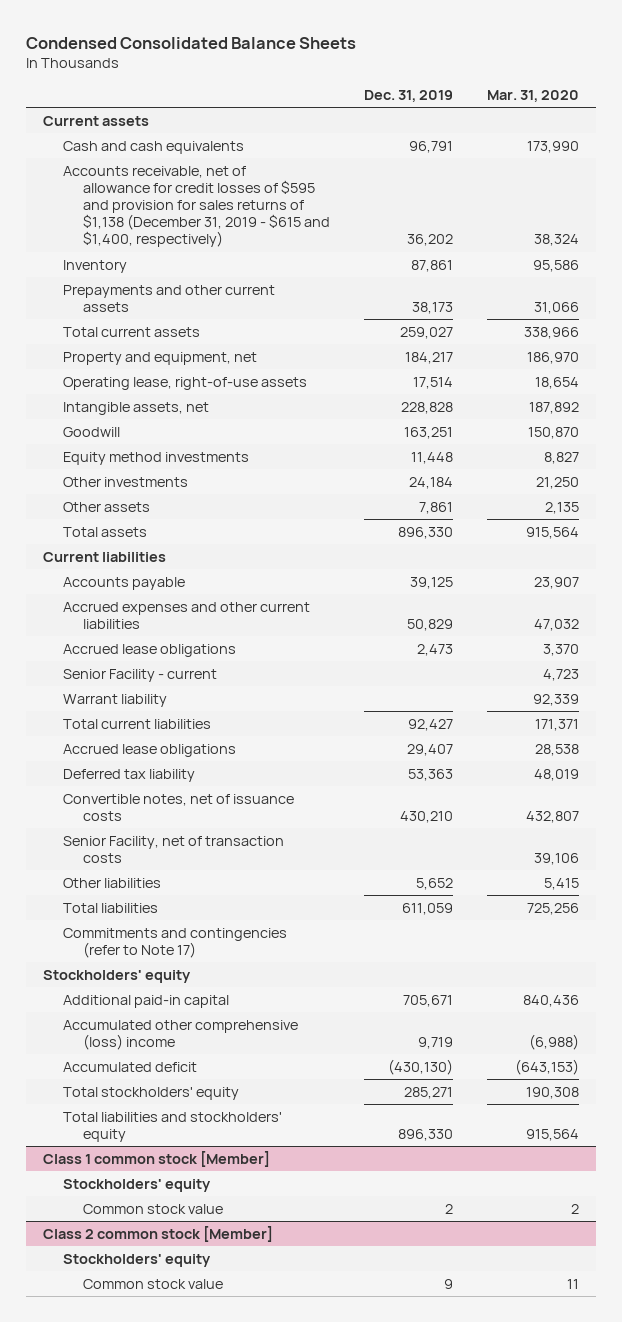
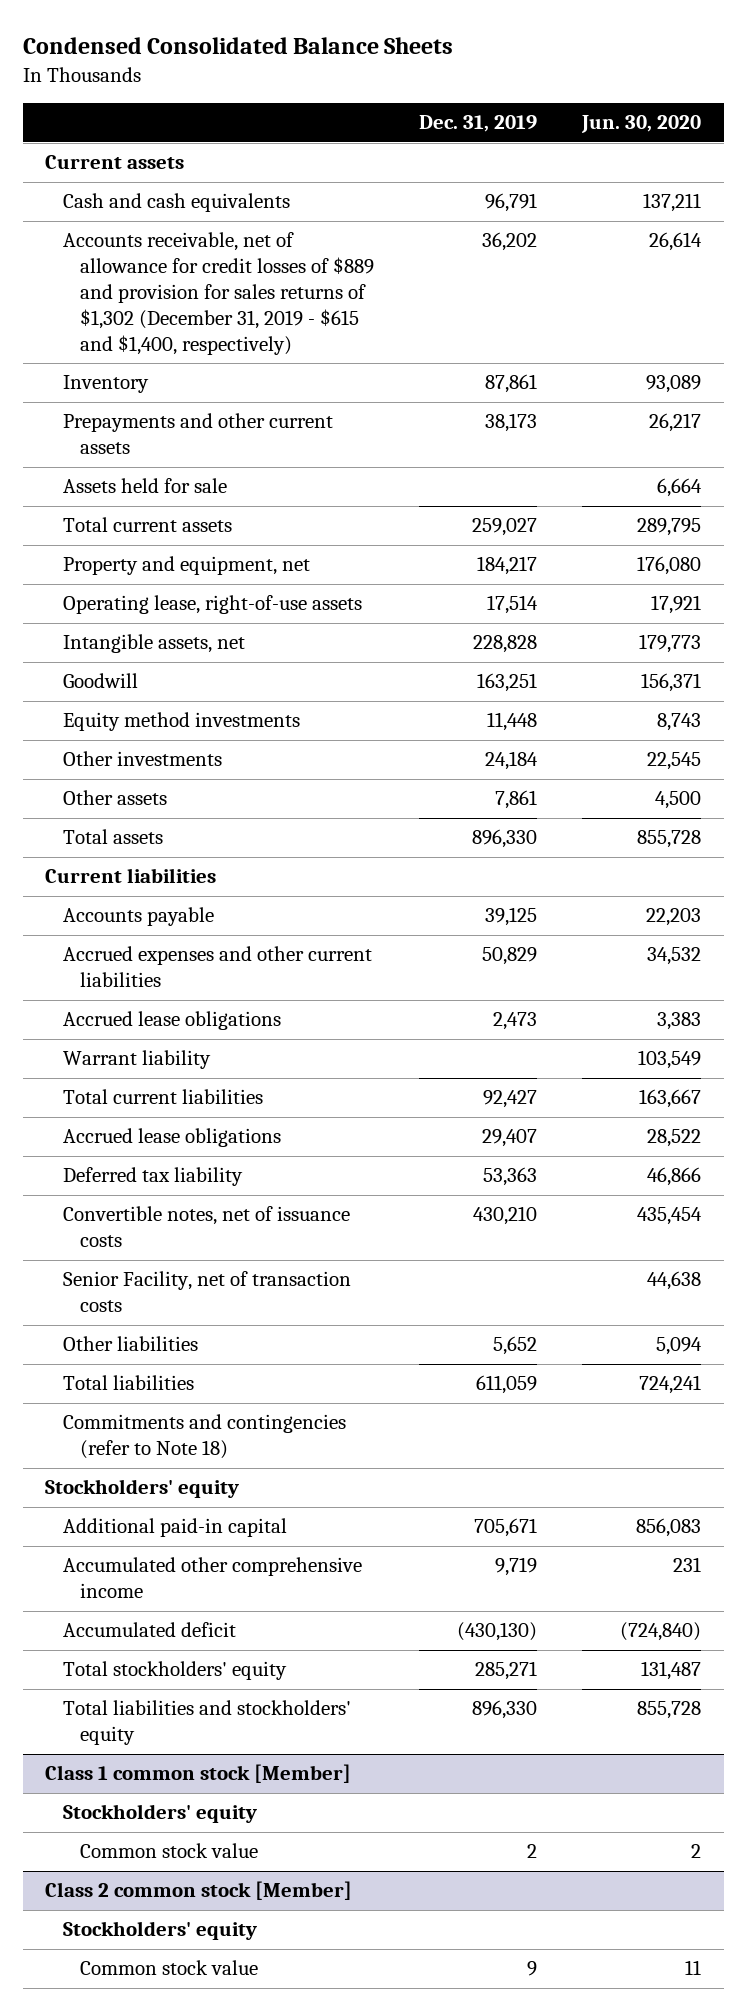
[486,89,579,102] Mar. 31, 2020 -> none
none -> [581,115,702,134] Jun. 30, 2020
[63,165,331,248] Accounts receivable, net of allowance for credit losses of $595 and provision for sales returns of $1,138 (December 31, 2019 - $615 and $1,400, respectively) -> [62,232,375,355] Accounts receivable, net of allowance for credit losses of $889 and provision for sales returns of $1,302 (December 31, 2019 - $615 and $1,400, respectively)
none -> [62,478,227,494] Assets held for sale
[63,668,218,682] Senior Facility - current -> none
[63,927,288,958] Commitments and contingencies (refer to Note 17) -> [62,1414,346,1460] Commitments and contingencies (refer to Note 18)
[63,1019,299,1050] Accumulated other comprehensive (loss) income -> [62,1557,362,1599] Accumulated other comprehensive income

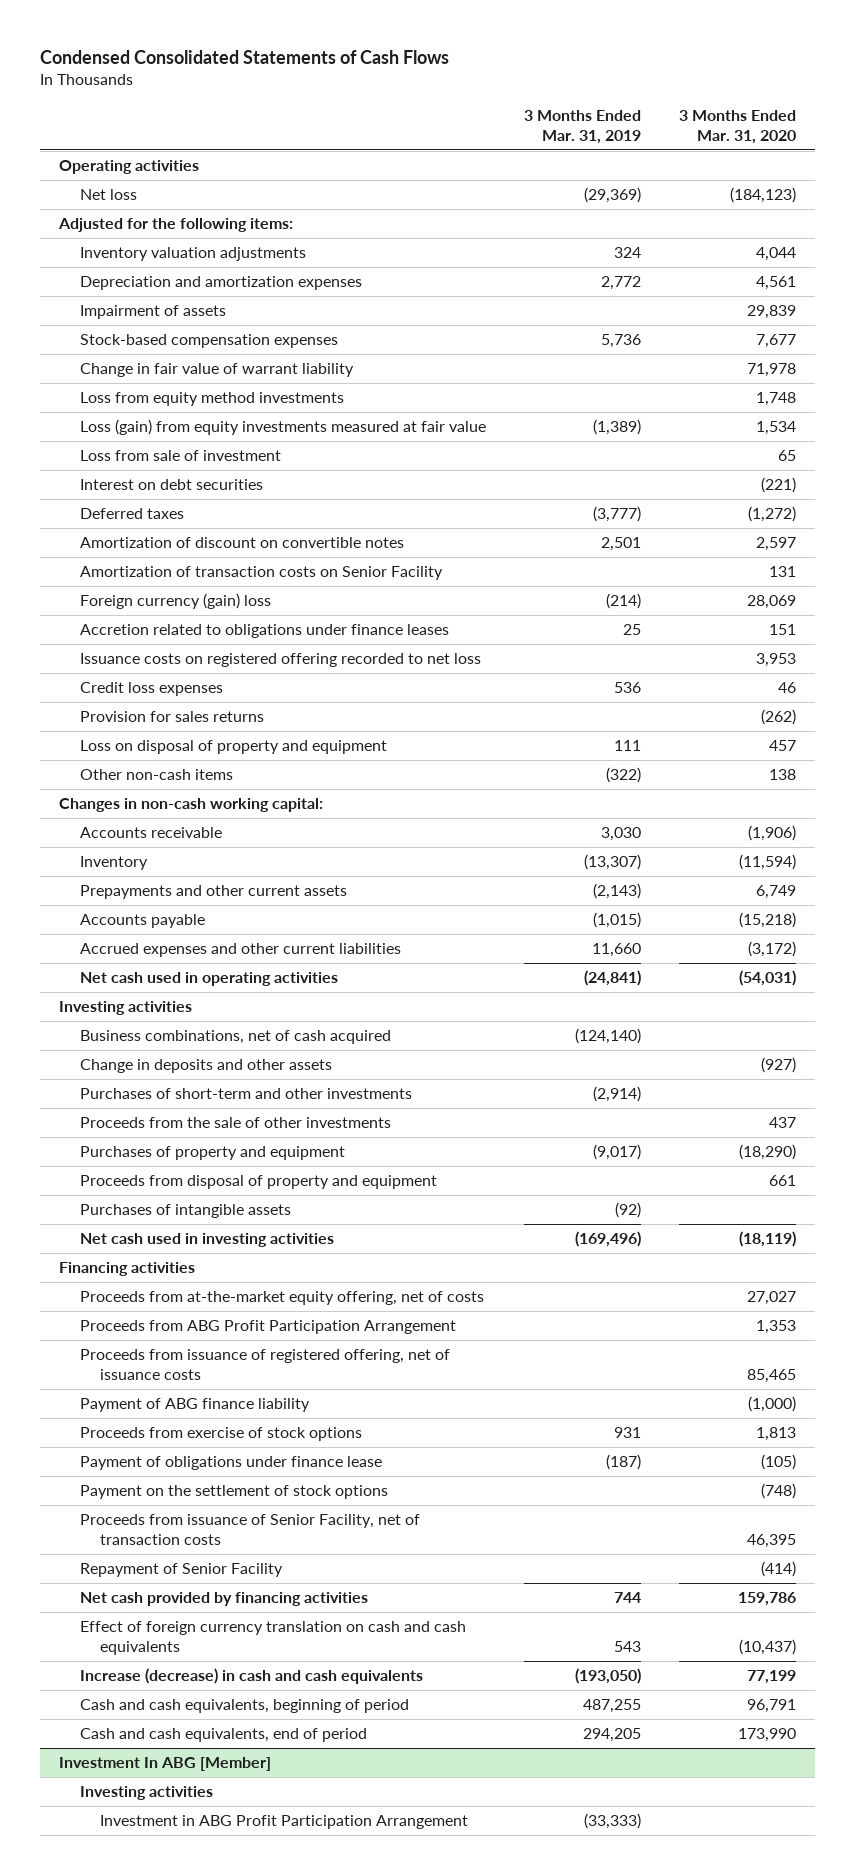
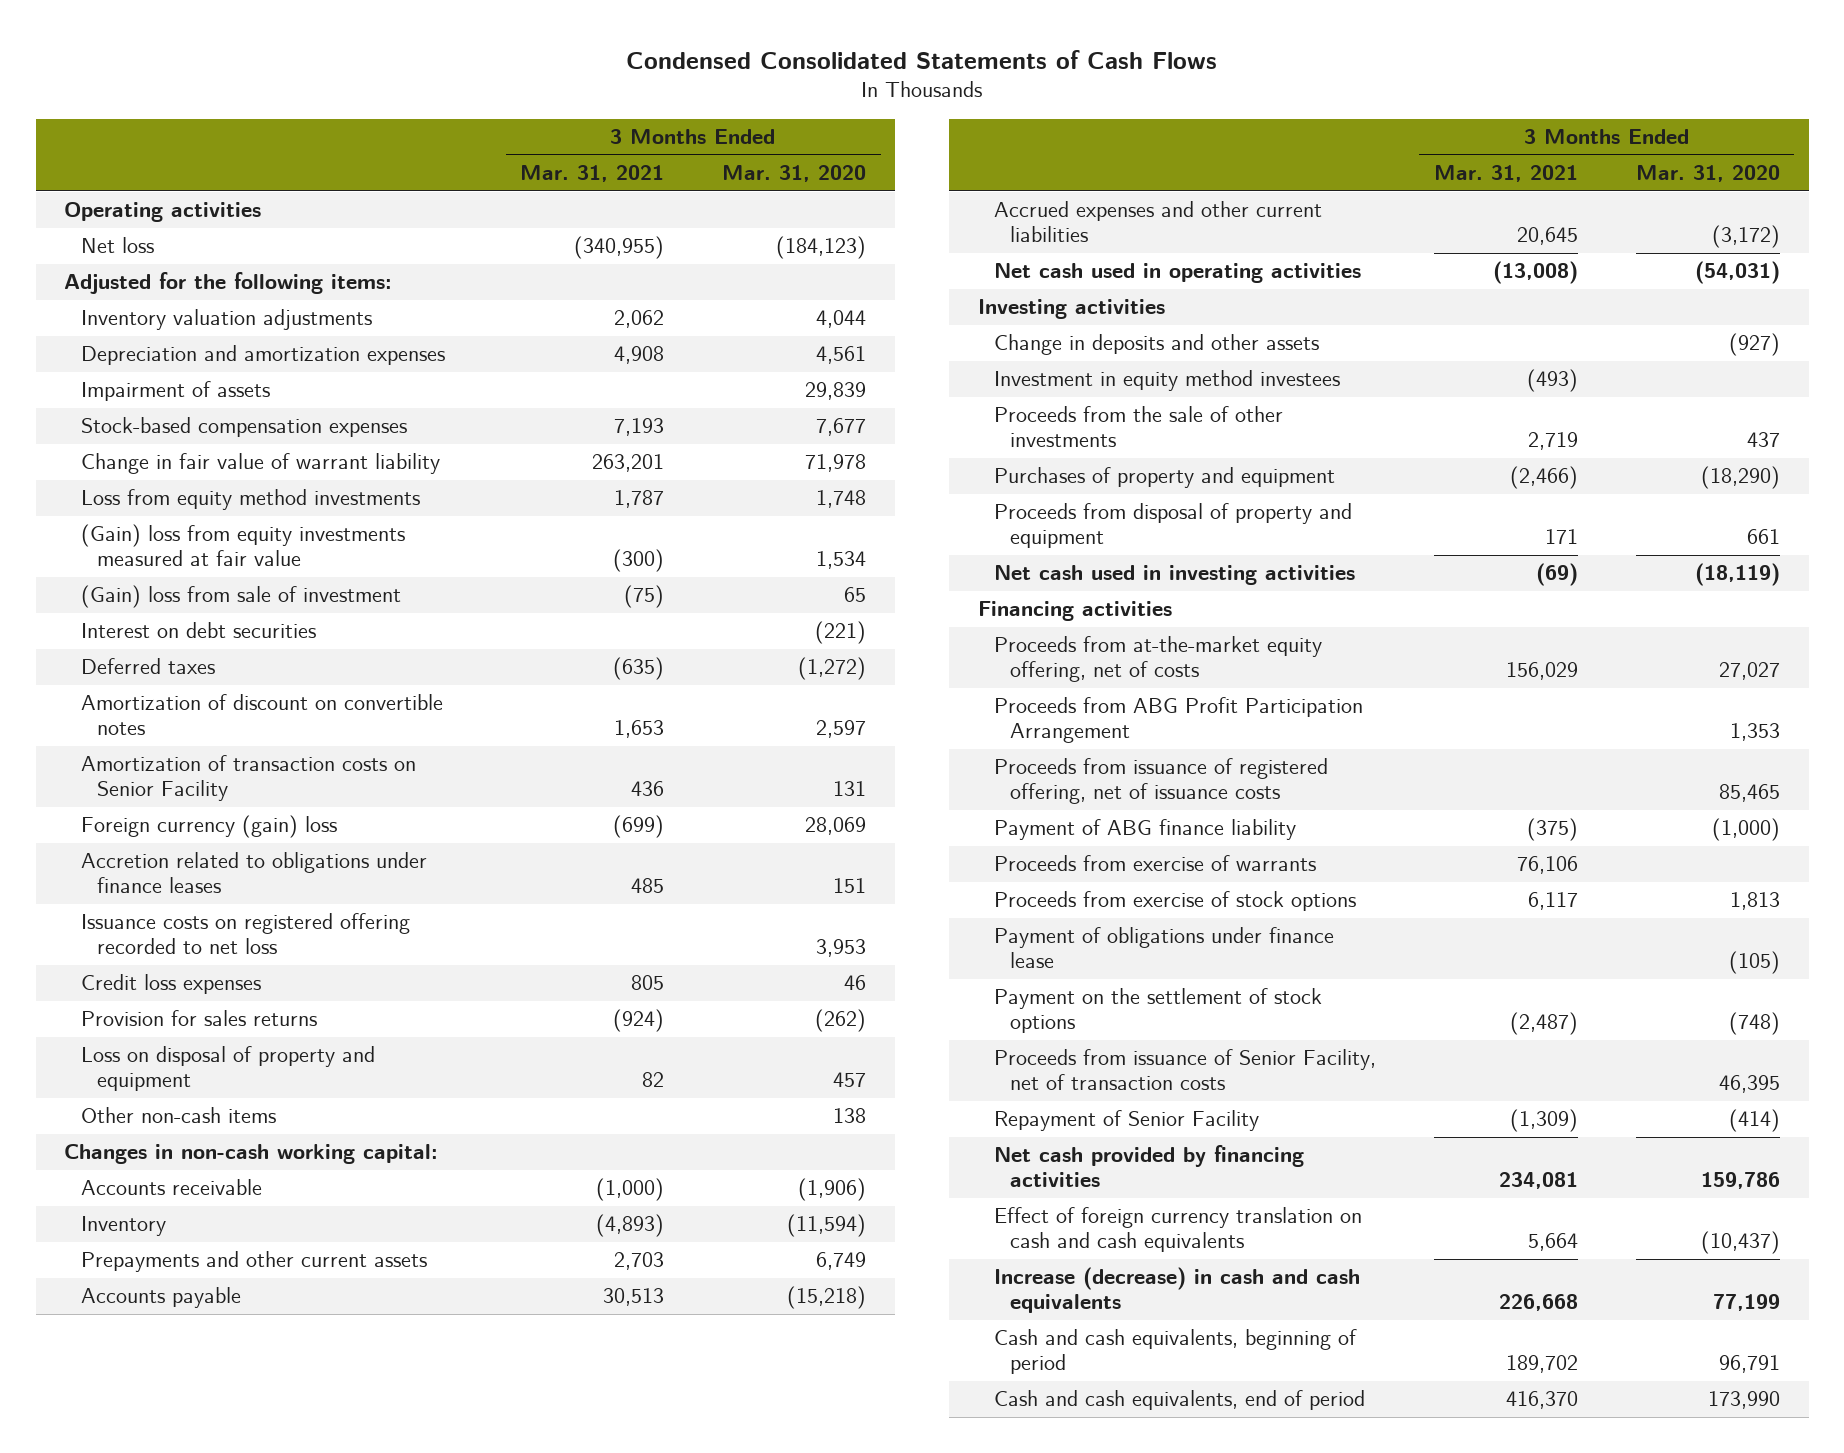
[523,110,641,144] 3 Months Ended Mar. 31, 2019 -> none
none -> [520,165,665,183] Mar. 31, 2021
[79,419,486,436] Loss (gain) from equity investments measured at fair value -> [80,524,405,567] (Gain) loss from equity investments measured at fair value
[79,450,281,462] Loss from sale of investment -> [80,585,401,609] (Gain) loss from sale of investment
[79,1030,391,1045] Business combinations, net of cash acquired -> none
[79,1088,412,1100] Purchases of short-term and other investments -> none
none -> [993,370,1340,392] Investment in equity method investees
[79,1204,291,1219] Purchases of intangible assets -> none
none -> [993,855,1316,872] Proceeds from exercise of warrants
[59,1757,272,1772] Investment In ABG [Member] -> none
[79,1786,213,1801] Investing activities -> none
[99,1815,468,1830] Investment in ABG Profit Participation Arrangement -> none

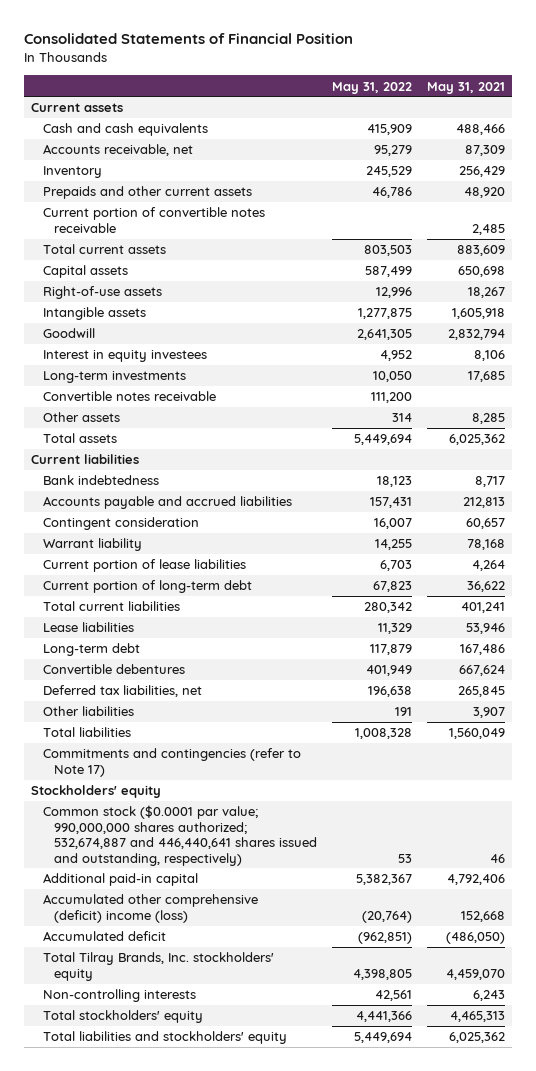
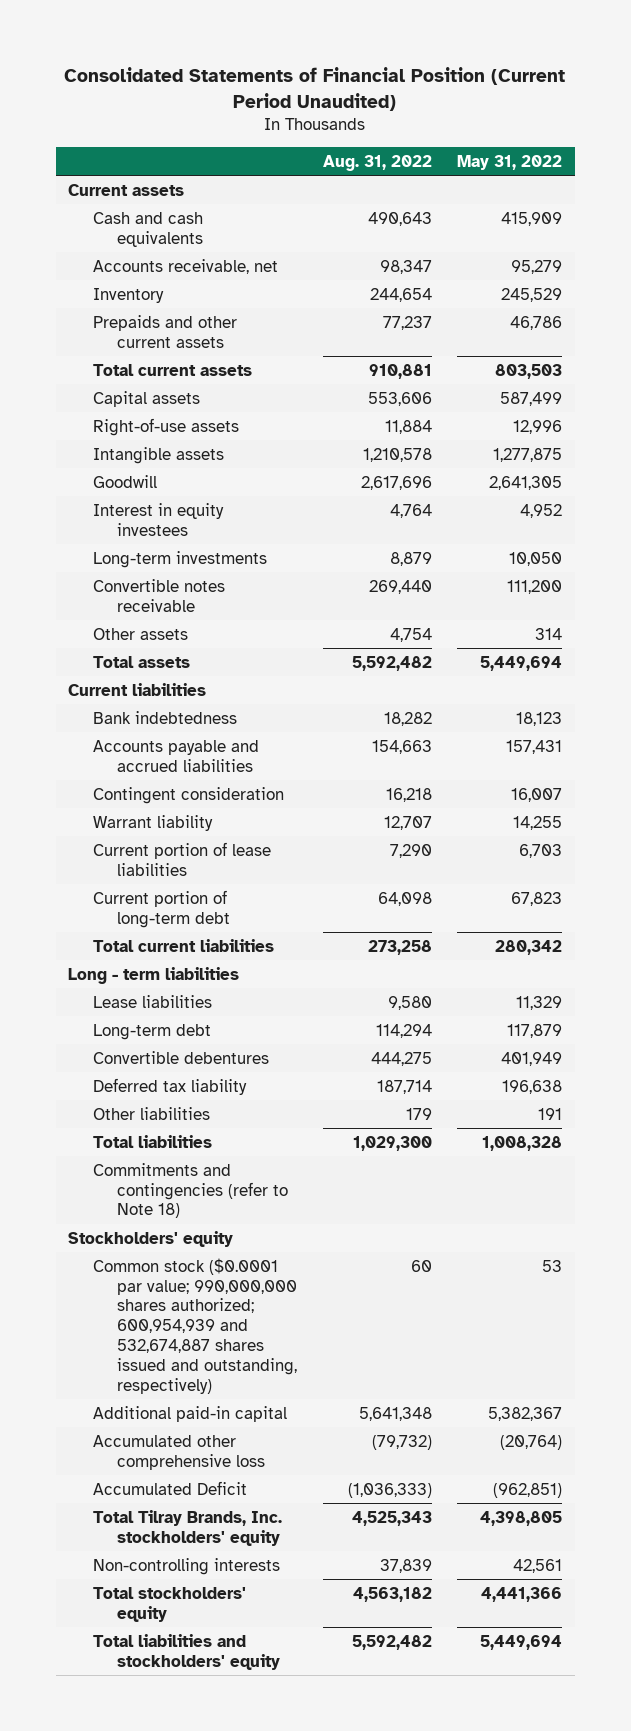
[23,33,353,45] Consolidated Statements of Financial Position -> [64,66,566,111] Consolidated Statements of Financial Position (Current Period Unaudited)
[426,81,505,94] May 31, 2021 -> none
none -> [322,154,432,171] Aug. 31, 2022
[42,207,265,233] Current portion of convertible notes receivable -> none
none -> [68,966,240,984] Long - term liabilities
[42,685,202,698] Deferred tax liabilities, net -> [92,1077,247,1095] Deferred tax liability
[42,748,301,777] Commitments and contingencies (refer to Note 17) -> [92,1162,289,1219] Commitments and contingencies (refer to Note 18)
[42,805,318,866] Common stock ($0.0001 par value; 990,000,000 shares authorized; 532,674,887 and 446,440,641 shares issued and outstanding, respectively) -> [92,1257,298,1394] Common stock ($0.0001 par value; 990,000,000 shares authorized; 600,954,939 and 532,674,887 shares issued and outstanding, respectively)
[42,894,258,923] Accumulated other comprehensive (deficit) income (loss) -> [92,1434,266,1470] Accumulated other comprehensive loss
[42,931,166,942] Accumulated deficit -> [92,1480,247,1495] Accumulated Deficit

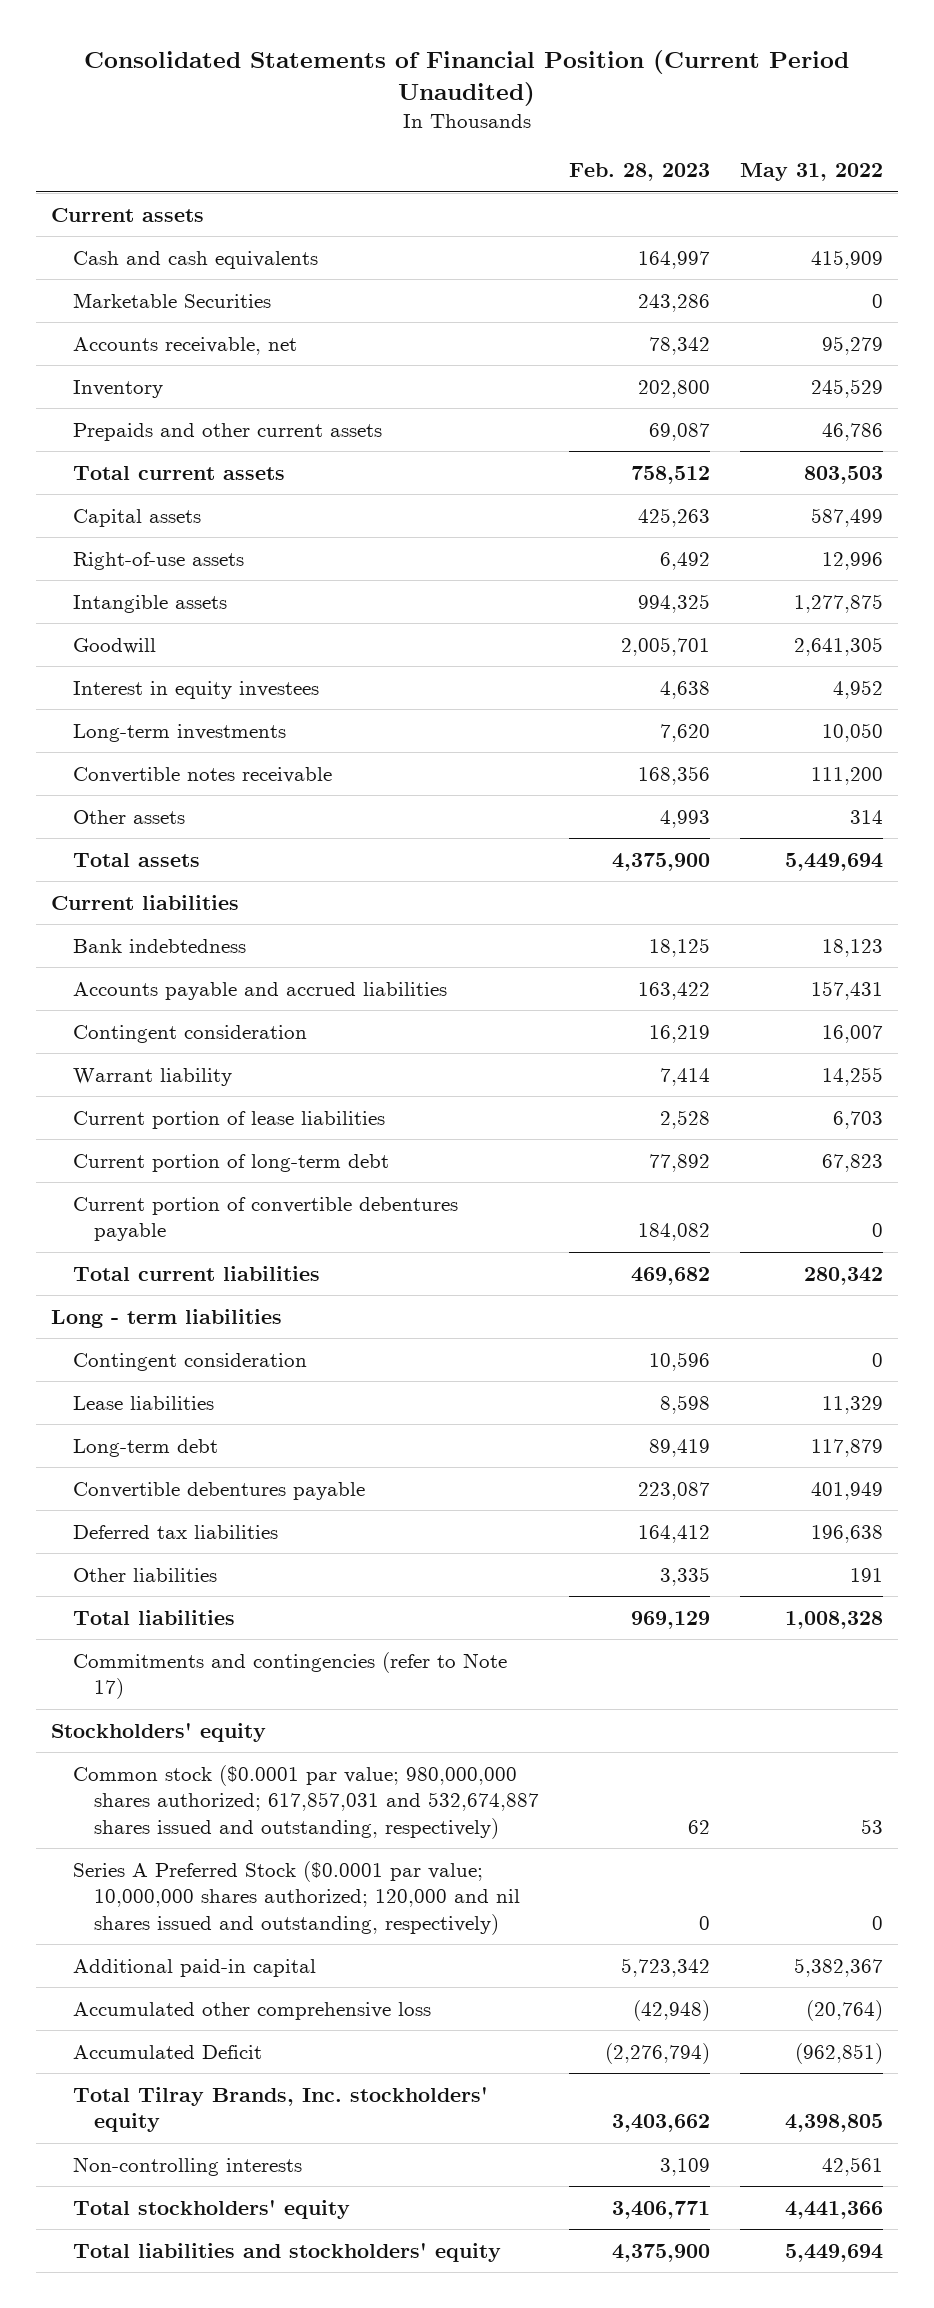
[322,154,432,171] Aug. 31, 2022 -> none
none -> [569,163,711,182] Feb. 28, 2023
none -> [72,292,271,308] Marketable Securities
none -> [72,1196,458,1242] Current portion of convertible debentures payable
none -> [72,1352,307,1371] Contingent consideration
[92,1050,269,1064] Convertible debentures -> [72,1481,365,1500] Convertible debentures payable
[92,1077,247,1095] Deferred tax liability -> [72,1524,278,1539] Deferred tax liabilities
[92,1162,289,1219] Commitments and contingencies (refer to Note 18) -> [72,1651,507,1700] Commitments and contingencies (refer to Note 17)
[92,1257,298,1394] Common stock ($0.0001 par value; 990,000,000 shares authorized; 600,954,939 and 532,674,887 shares issued and outstanding, respectively) -> [72,1764,540,1839] Common stock ($0.0001 par value; 980,000,000 shares authorized; 617,857,031 and 532,674,887 shares issued and outstanding, respectively)
none -> [72,1860,521,1935] Series A Preferred Stock ($0.0001 par value; 10,000,000 shares authorized; 120,000 and nil shares issued and outstanding, respectively)

